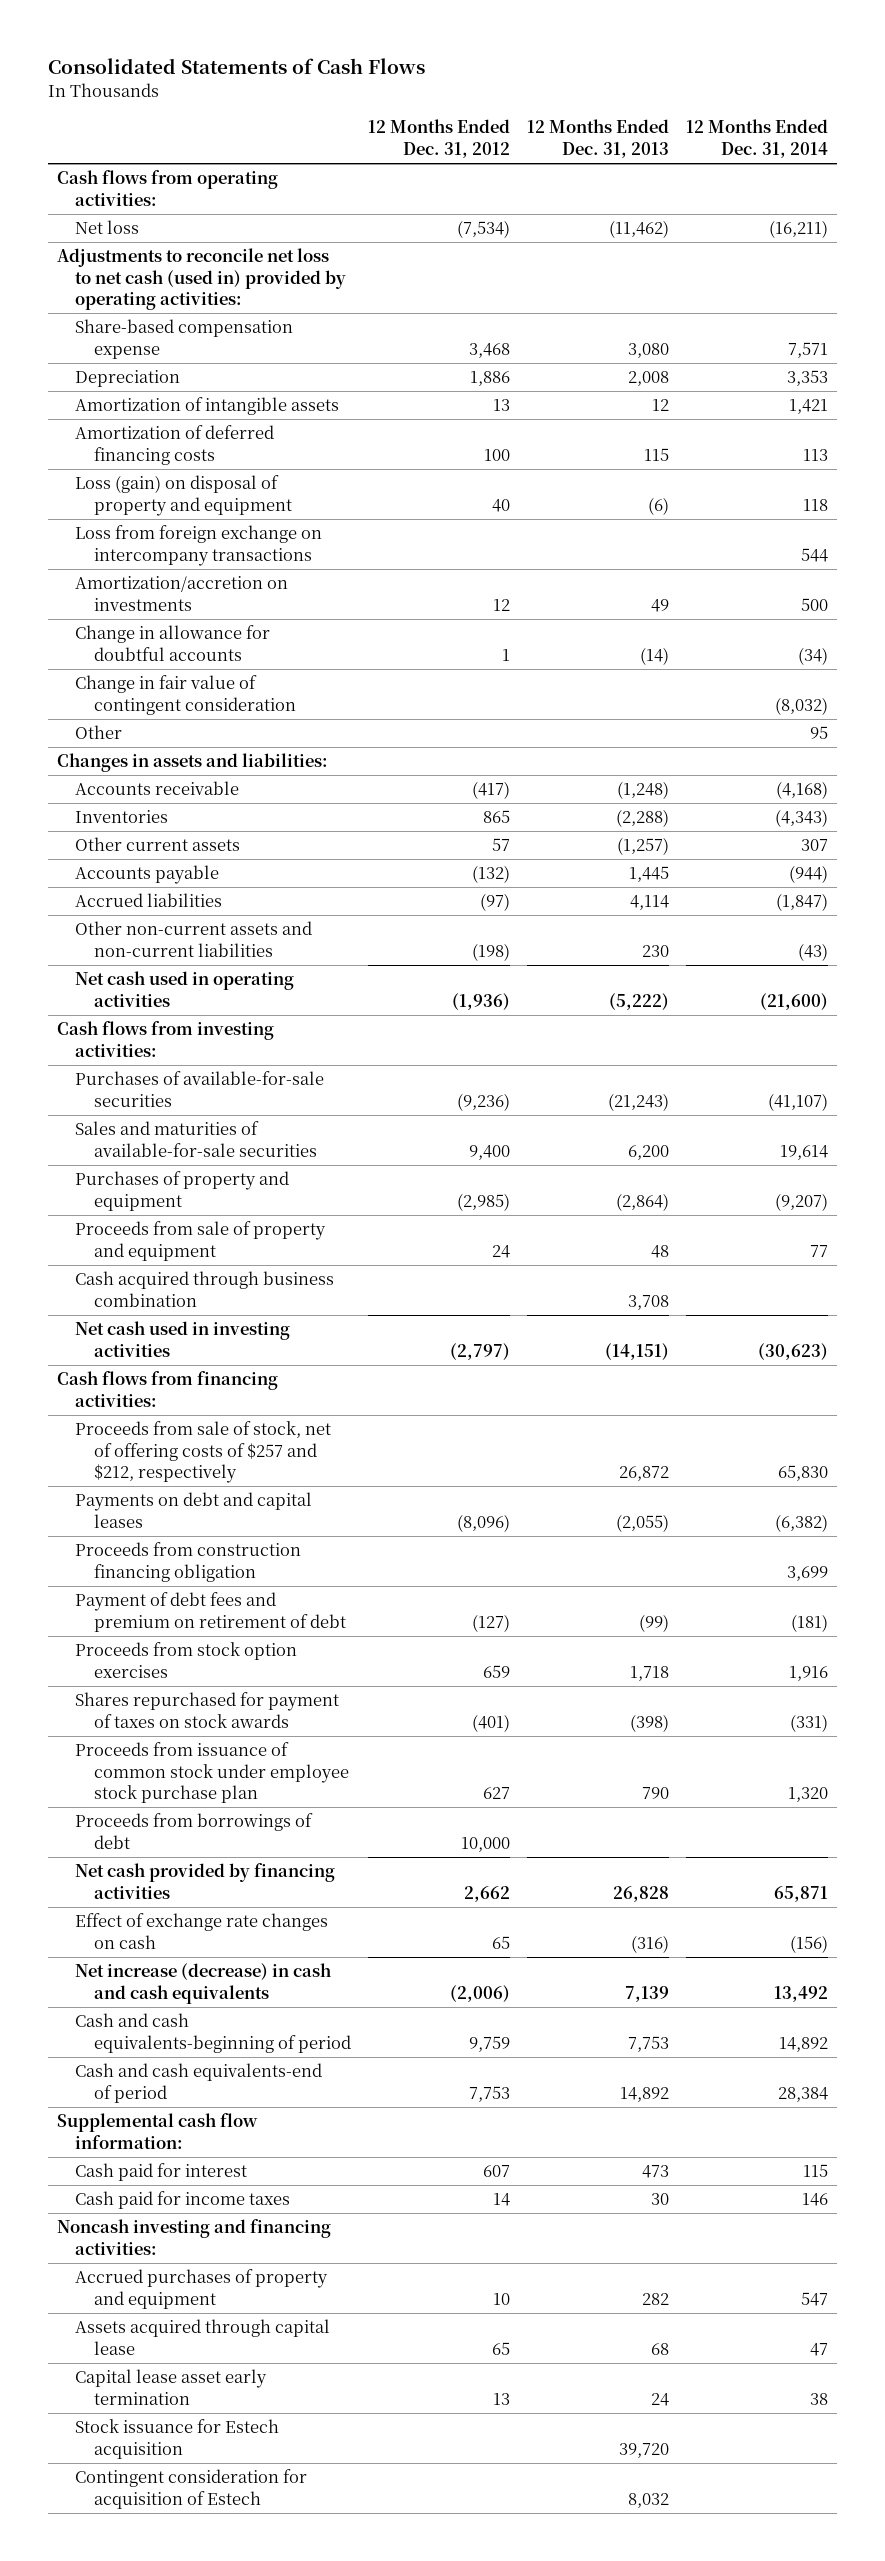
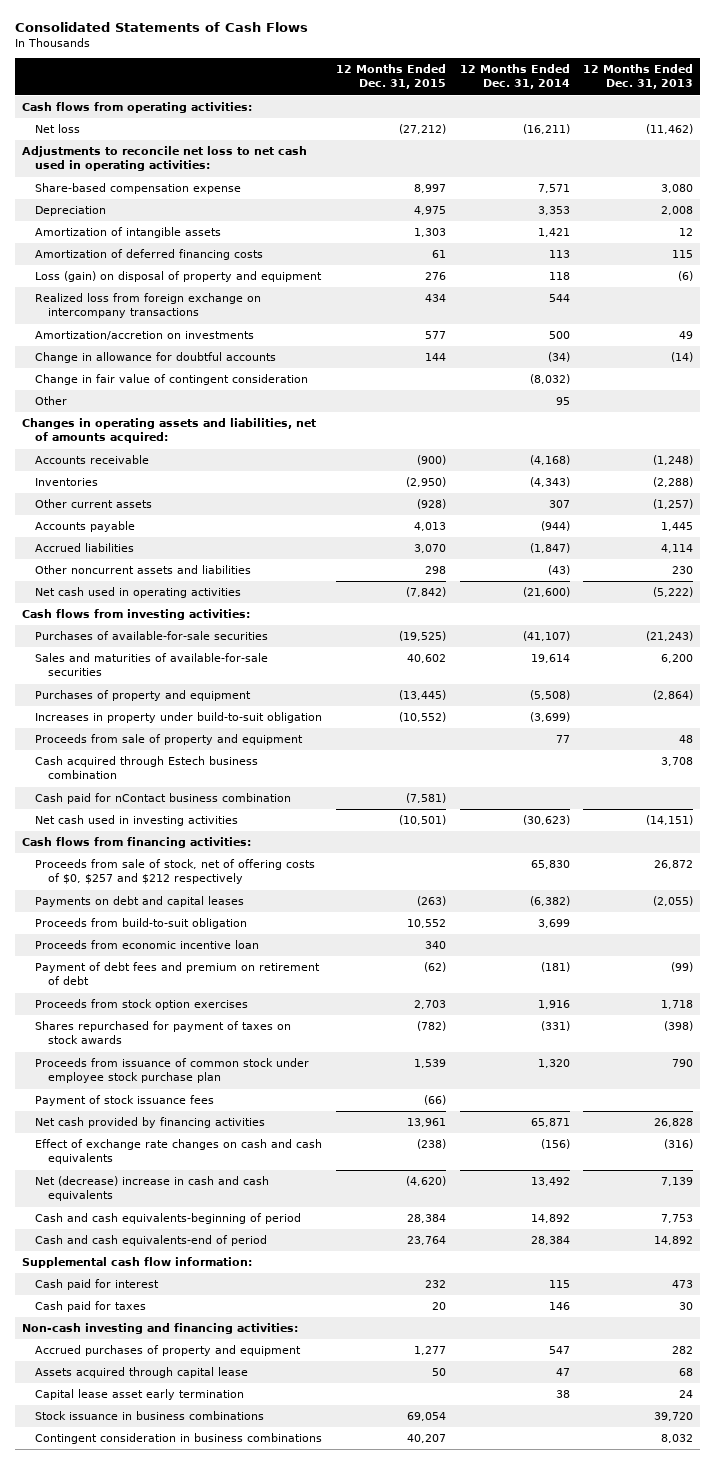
[368,119,511,159] 12 Months Ended Dec. 31, 2012 -> none
none -> [335,64,446,90] 12 Months Ended Dec. 31, 2015
[56,248,347,311] Adjustments to reconcile net loss to net cash (used in) provided by operating activities: -> [21,146,307,172] Adjustments to reconcile net loss to net cash used in operating activities:
[75,525,323,566] Loss from foreign exchange on intercompany transactions -> [34,293,261,319] Realized loss from foreign exchange on intercompany transactions
[56,753,328,773] Changes in assets and liabilities: -> [21,418,316,444] Changes in operating assets and liabilities, net of amounts acquired:
[75,921,313,957] Other non-current assets and non-current liabilities -> [34,565,251,575] Other noncurrent assets and liabilities
[775,1192,829,1211] (9,207) -> [529,690,570,701] (5,508)
none -> [34,712,322,724] Increases in property under build-to-suit obligation
[75,1271,335,1307] Cash acquired through business combination -> [34,756,258,780] Cash acquired through Estech business combination
none -> [34,793,291,805] Cash paid for nContact business combination
[75,1421,332,1484] Proceeds from sale of stock, net of offering costs of $257 and $212, respectively -> [34,859,315,885] Proceeds from sale of stock, net of offering costs of $0, $257 and $212 respectively
[75,1542,302,1582] Proceeds from construction financing obligation -> [34,918,247,930] Proceeds from build-to-suit obligation
none -> [34,940,259,950] Proceeds from economic incentive loan
[75,1813,314,1849] Proceeds from borrowings of debt -> none
none -> [34,1095,214,1107] Payment of stock issuance fees
[75,1913,329,1949] Effect of exchange rate changes on cash -> [34,1139,322,1165] Effect of exchange rate changes on cash and cash equivalents
[75,1963,332,2004] Net increase (decrease) in cash and cash equivalents -> [34,1176,269,1202] Net (decrease) increase in cash and cash equivalents
[75,2191,291,2210] Cash paid for income taxes -> [34,1301,146,1313] Cash paid for taxes
[56,2219,331,2255] Noncash investing and financing activities: -> [21,1323,298,1335] Non-cash investing and financing activities:
[75,2419,280,2459] Stock issuance for Estech acquisition -> [34,1411,264,1421] Stock issuance in business combinations
[75,2469,308,2509] Contingent consideration for acquisition of Estech -> [34,1433,322,1445] Contingent consideration in business combinations

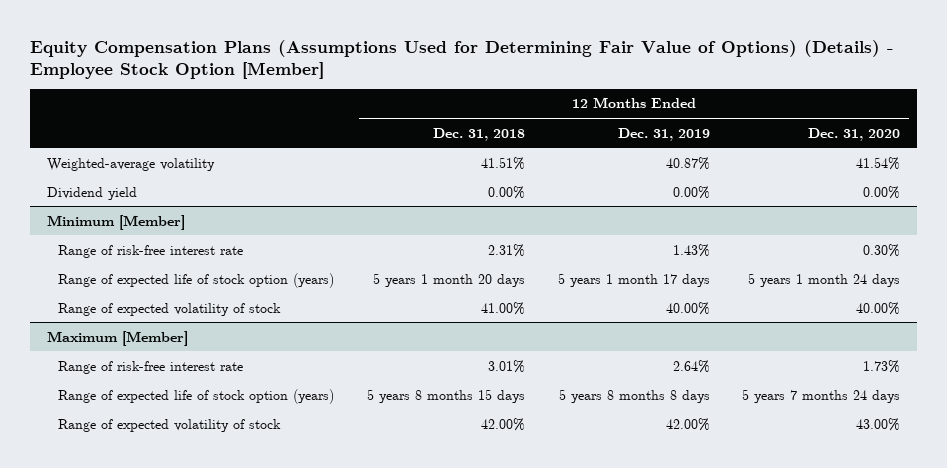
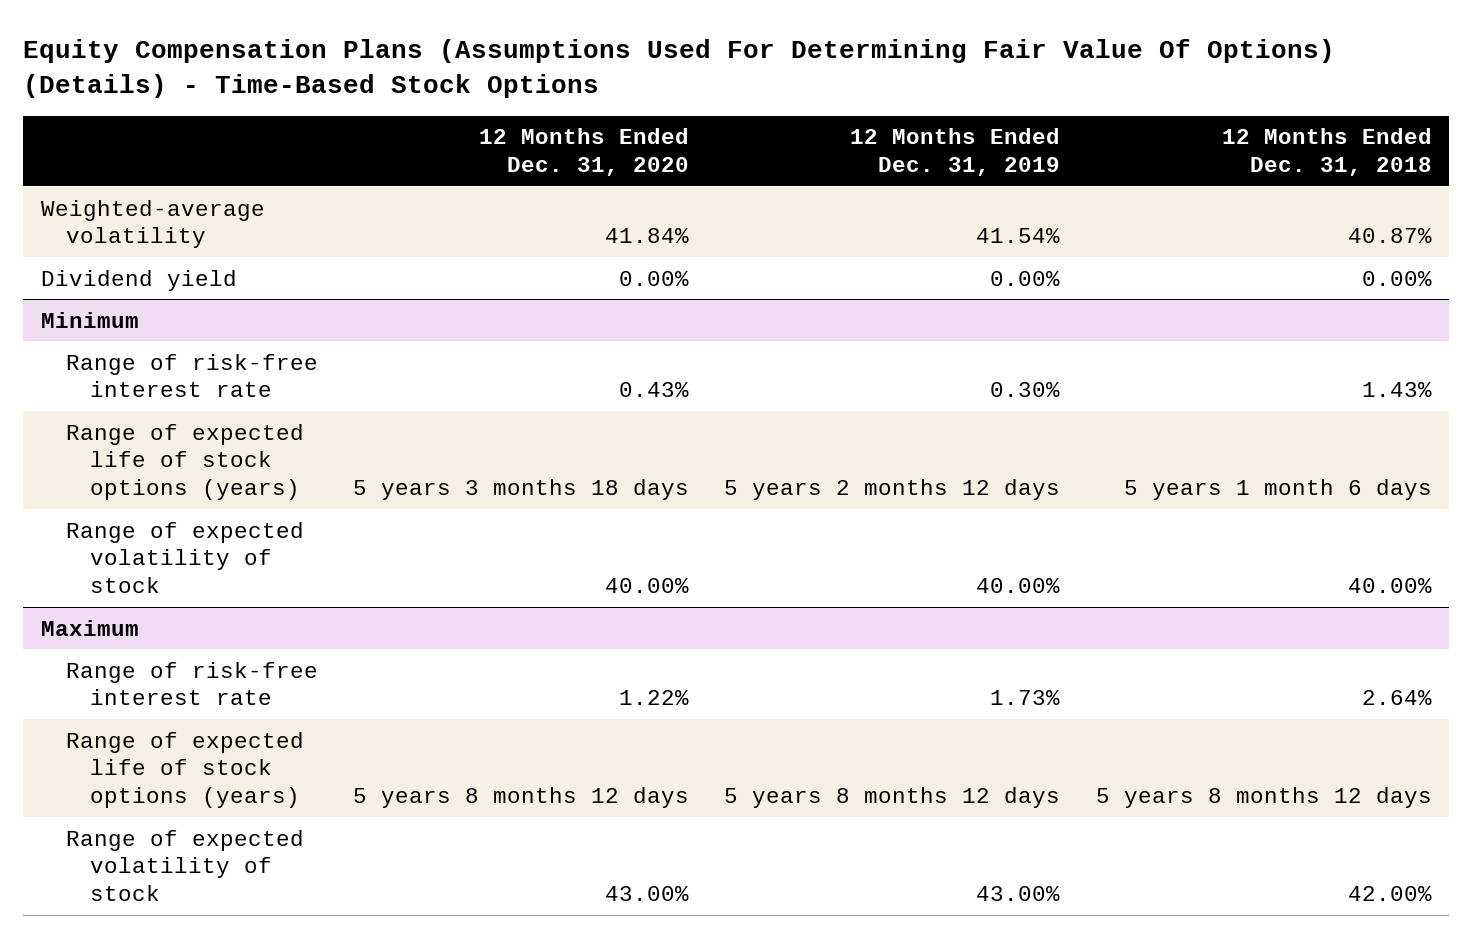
[30,39,895,79] Equity Compensation Plans (Assumptions Used for Determining Fair Value of Options) (Details) - Employee Stock Option [Member] -> [22,39,1335,99] Equity Compensation Plans (Assumptions Used For Determining Fair Value Of Options) (Details) - Time-Based Stock Options
[480,156,525,170] 41.51% -> [1347,228,1432,244] 40.87%
[665,156,710,170] 40.87% -> [976,228,1061,244] 41.54%
[856,156,901,170] 41.54% -> [604,228,689,244] 41.84%
[46,214,185,230] Minimum [Member] -> [40,311,139,328] Minimum
[487,243,525,257] 2.31% -> [1361,382,1432,398] 1.43%
[672,243,710,257] 1.43% -> [990,382,1061,398] 0.30%
[863,243,901,257] 0.30% -> [618,382,689,398] 0.43%
[57,272,334,288] Range of expected life of stock option (years) -> [65,423,304,500] Range of expected life of stock options (years)
[372,272,525,287] 5 years 1 month 20 days -> [1123,478,1432,500] 5 years 1 month 6 days
[557,272,710,287] 5 years 1 month 17 days -> [724,478,1061,500] 5 years 2 months 12 days
[748,272,901,287] 5 years 1 month 24 days -> [352,478,689,500] 5 years 3 months 18 days
[480,301,525,315] 41.00% -> [1347,577,1432,593] 40.00%
[46,330,188,346] Maximum [Member] -> [40,619,139,636] Maximum
[487,359,525,373] 3.01% -> [1361,690,1432,706] 2.64%
[672,359,710,373] 2.64% -> [990,690,1061,706] 1.73%
[863,359,901,373] 1.73% -> [618,690,689,706] 1.22%
[57,388,334,404] Range of expected life of stock option (years) -> [65,731,304,808] Range of expected life of stock options (years)
[366,388,525,403] 5 years 8 months 15 days -> [1095,786,1432,808] 5 years 8 months 12 days
[558,388,710,403] 5 years 8 months 8 days -> [724,786,1061,808] 5 years 8 months 12 days
[742,388,901,403] 5 years 7 months 24 days -> [352,786,689,808] 5 years 8 months 12 days
[665,417,710,431] 42.00% -> [976,885,1061,901] 43.00%

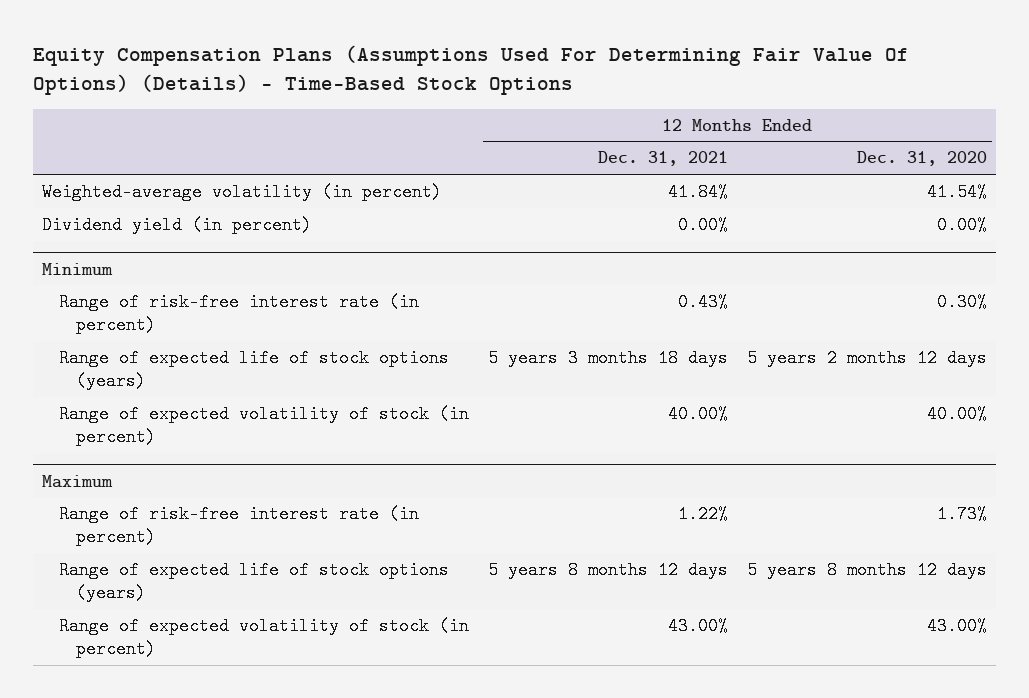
[850,128,1061,177] 12 Months Ended Dec. 31, 2019 -> none
[1221,128,1432,177] 12 Months Ended Dec. 31, 2018 -> none
none -> [598,151,729,167] Dec. 31, 2021
[40,199,265,249] Weighted-average volatility -> [41,183,442,202] Weighted-average volatility (in percent)
[604,228,689,244] 41.84% -> [926,183,987,202] 41.54%
[40,269,237,291] Dividend yield -> [41,216,312,235] Dividend yield (in percent)
[65,353,318,398] Range of risk-free interest rate -> [59,293,420,335] Range of risk-free interest rate (in percent)
[618,382,689,398] 0.43% -> [936,293,987,312] 0.30%
[352,478,689,500] 5 years 3 months 18 days -> [746,349,987,368] 5 years 2 months 12 days
[65,521,304,593] Range of expected volatility of stock -> [59,405,470,447] Range of expected volatility of stock (in percent)
[65,661,318,706] Range of risk-free interest rate -> [59,505,420,547] Range of risk-free interest rate (in percent)
[618,690,689,706] 1.22% -> [936,505,987,524] 1.73%
[65,829,304,901] Range of expected volatility of stock -> [59,617,470,659] Range of expected volatility of stock (in percent)

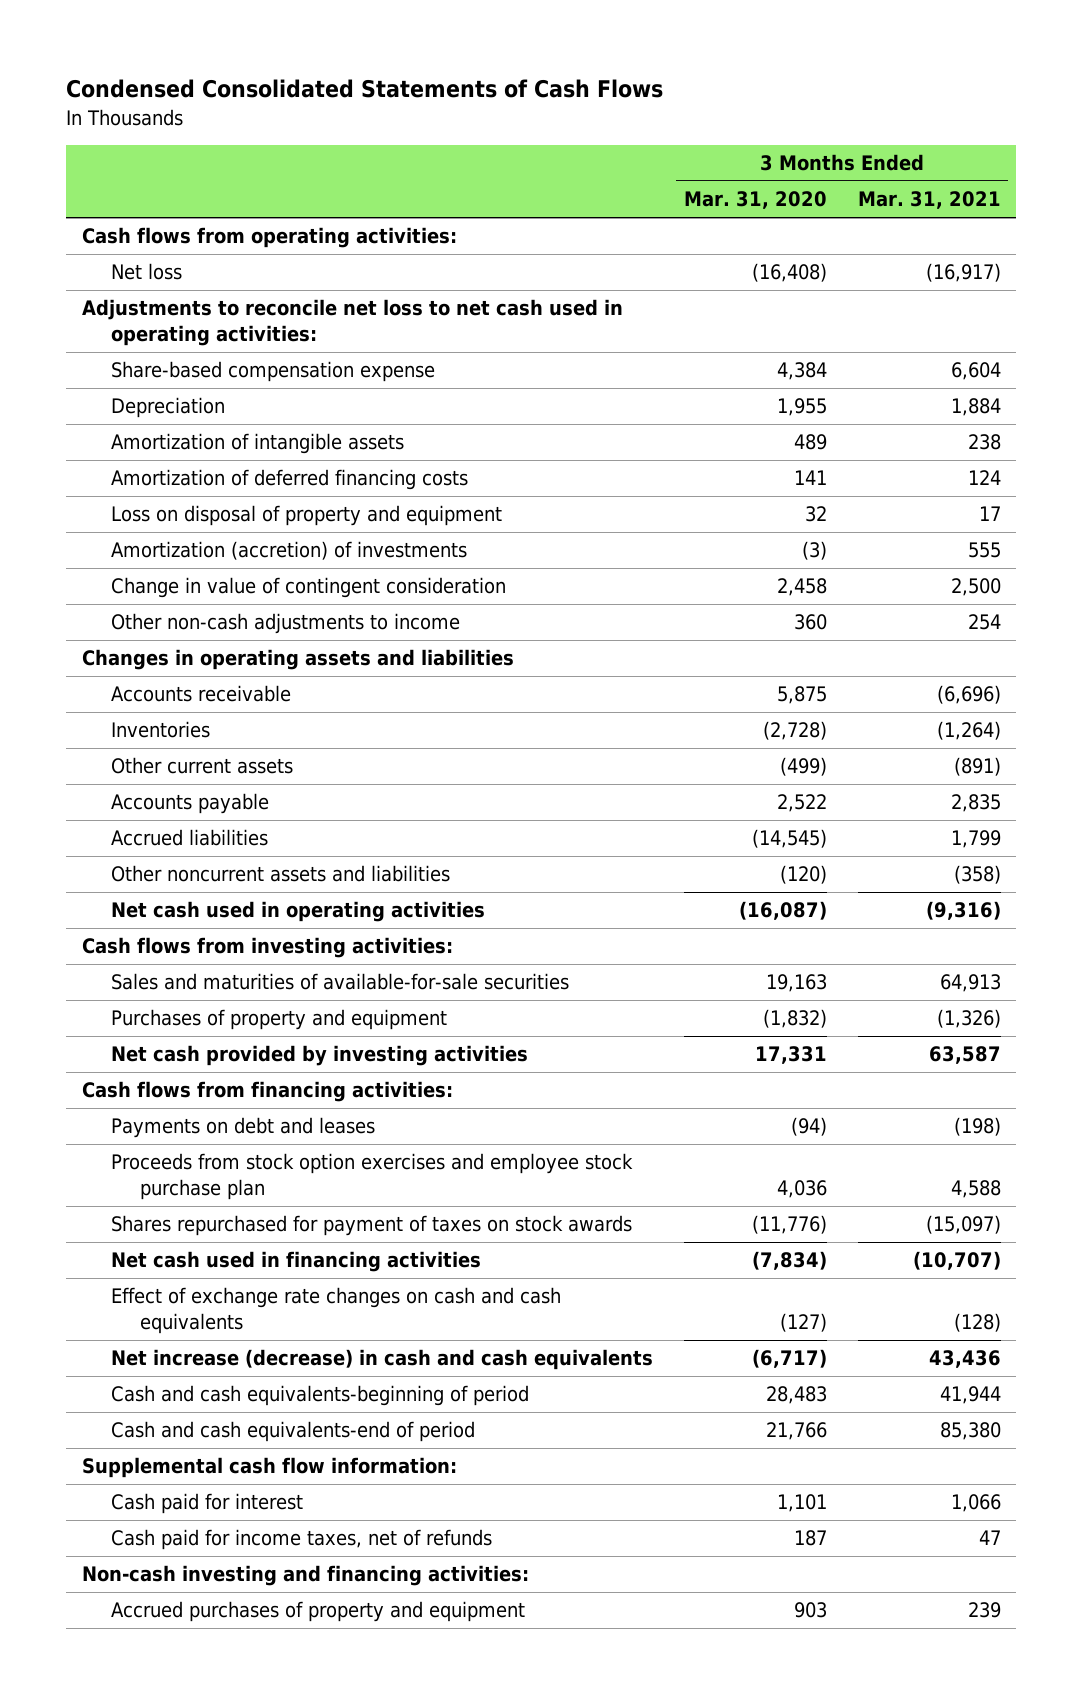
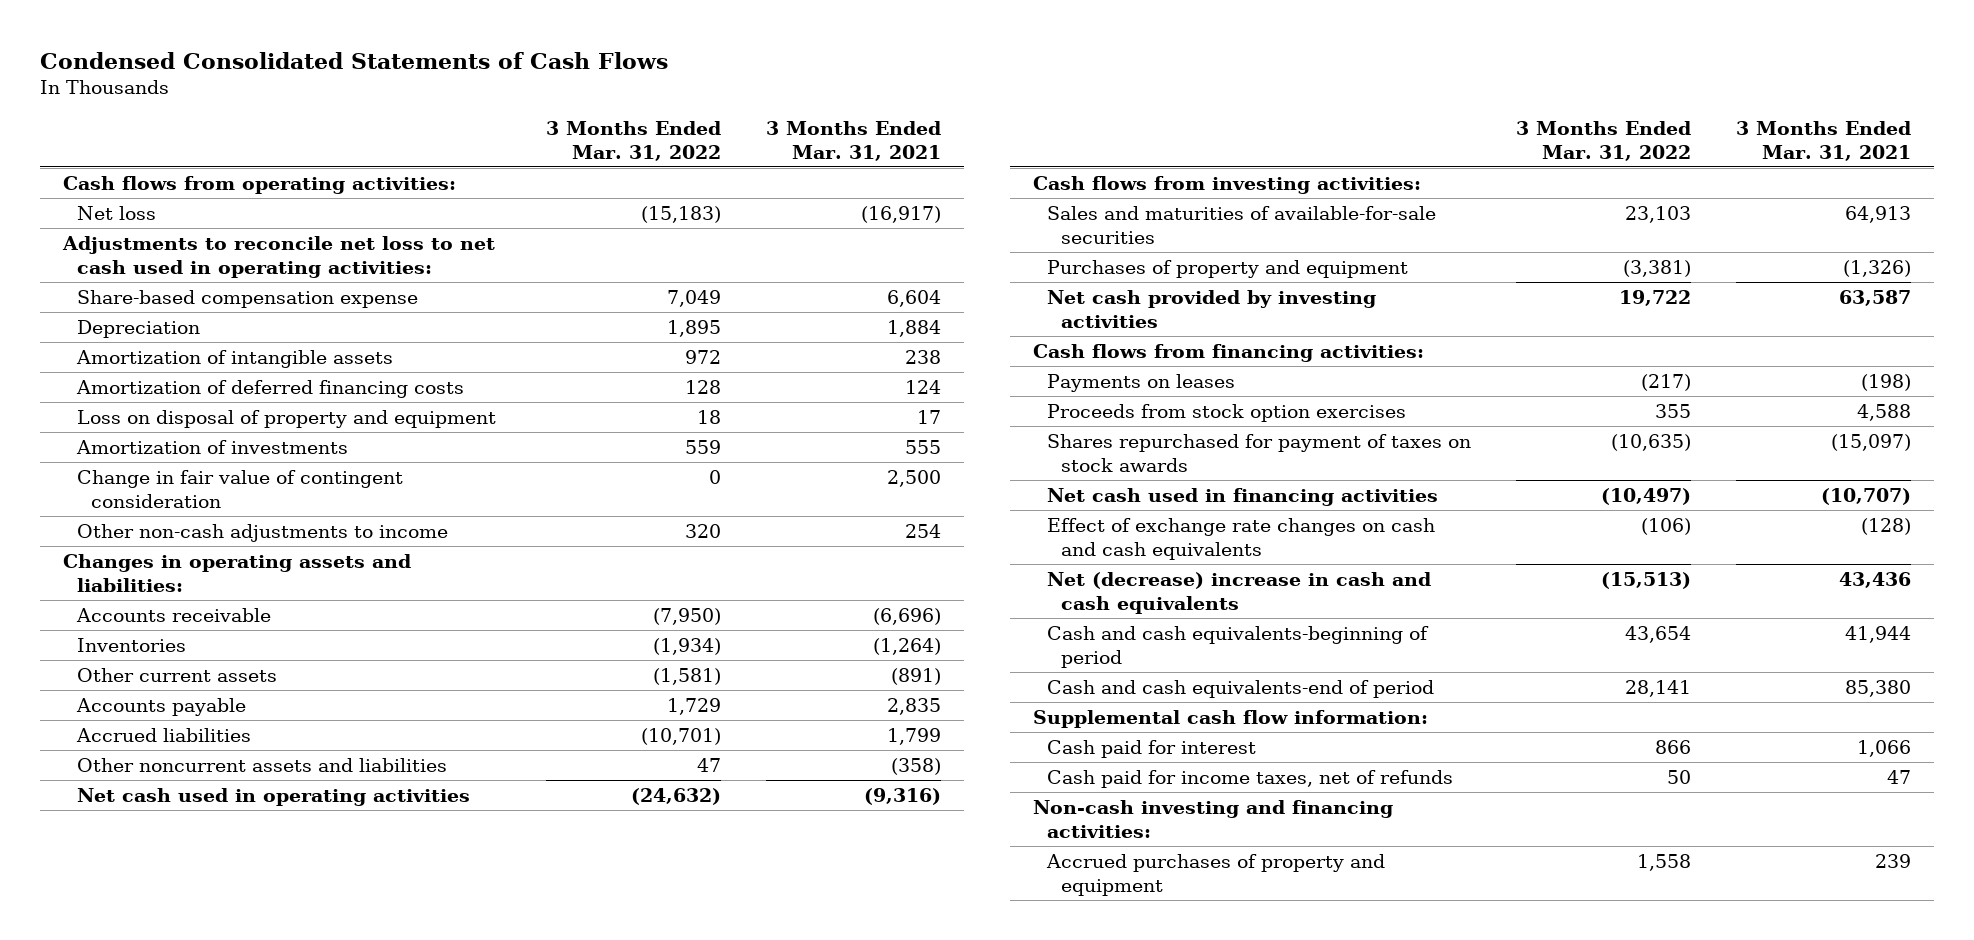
[683,191,827,210] Mar. 31, 2020 -> none
none -> [546,120,722,161] 3 Months Ended Mar. 31, 2022
[110,541,467,561] Amortization (accretion) of investments -> [75,439,348,454] Amortization of investments
[110,577,506,599] Change in value of contingent consideration -> [76,469,403,508] Change in fair value of contingent consideration
[81,649,514,671] Changes in operating assets and liabilities -> [62,553,411,592] Changes in operating assets and liabilities:
[110,1117,375,1139] Payments on debt and leases -> [1047,373,1236,392] Payments on leases
[110,1153,633,1201] Proceeds from stock option exercises and employee stock purchase plan -> [1047,403,1407,422] Proceeds from stock option exercises
[110,1349,653,1371] Net increase (decrease) in cash and cash equivalents -> [1047,571,1432,614] Net (decrease) increase in cash and cash equivalents

